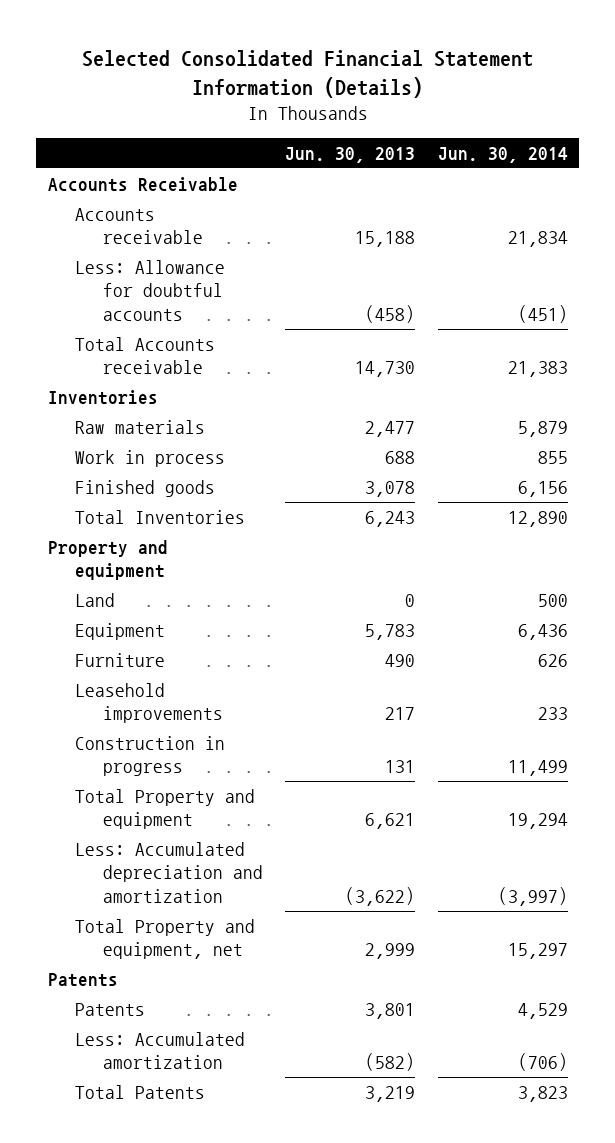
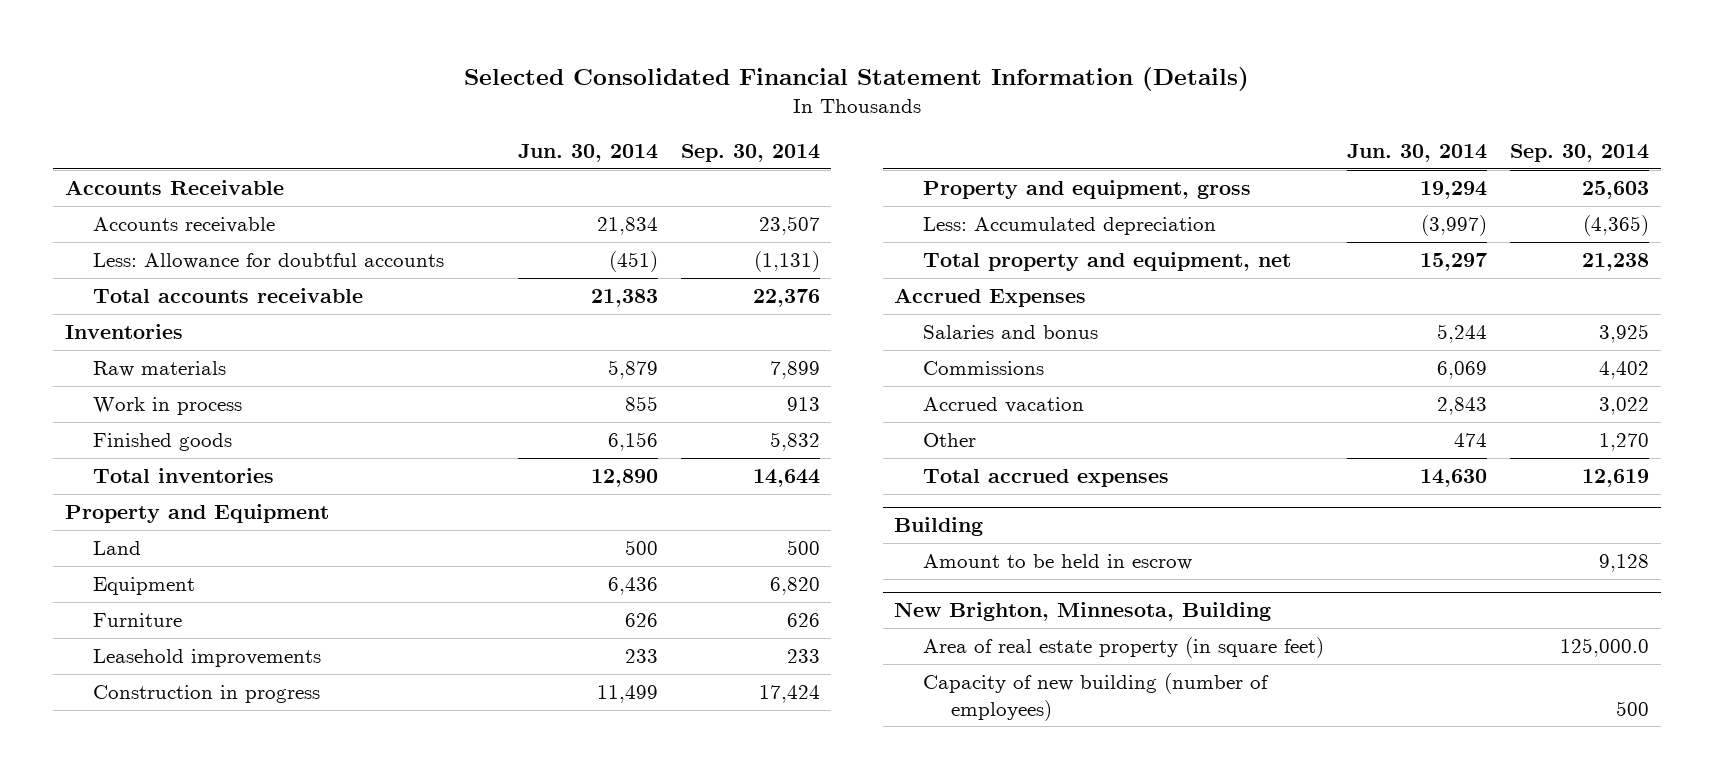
[285,146,416,163] Jun. 30, 2013 -> none
none -> [680,144,820,163] Sep. 30, 2014
[75,336,216,375] Total Accounts receivable -> [93,287,364,303] Total accounts receivable
[75,509,246,524] Total Inventories -> [93,467,275,483] Total inventories
[47,539,168,581] Property and equipment -> [64,503,329,523] Property and Equipment
[47,972,118,987] Patents -> none
[75,1002,146,1016] Patents -> none
[75,1031,246,1070] Less: Accumulated amortization -> none
[75,1084,206,1099] Total Patents -> none
[75,788,256,830] Total Property and equipment -> [922,179,1251,199] Property and equipment, gross
[75,841,263,903] Less: Accumulated depreciation and amortization -> [922,216,1216,235] Less: Accumulated depreciation
[75,918,256,960] Total Property and equipment, net -> [922,251,1291,271] Total property and equipment, net
none -> [894,287,1087,307] Accrued Expenses
none -> [922,324,1098,339] Salaries and bonus
none -> [922,360,1044,375] Commissions
none -> [922,396,1084,413] Accrued vacation
none -> [922,432,976,447] Other
none -> [922,468,1169,487] Total accrued expenses
none -> [894,517,984,537] Building
none -> [922,553,1192,570] Amount to be held in escrow
none -> [894,602,1272,622] New Brighton, Minnesota, Building
none -> [922,636,1324,658] Area of real estate property (in square feet)
none -> [922,672,1269,721] Capacity of new building (number of employees)

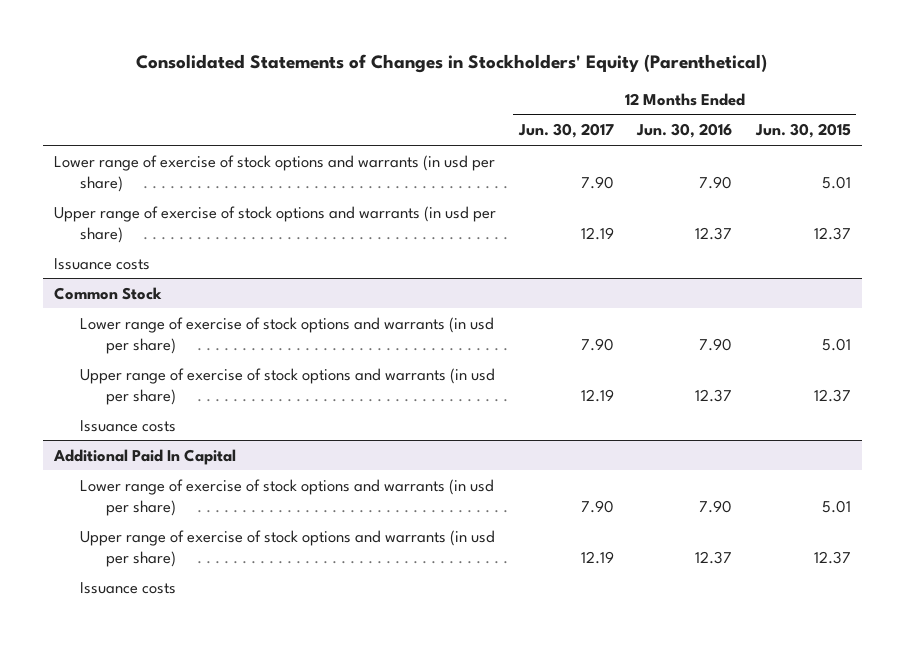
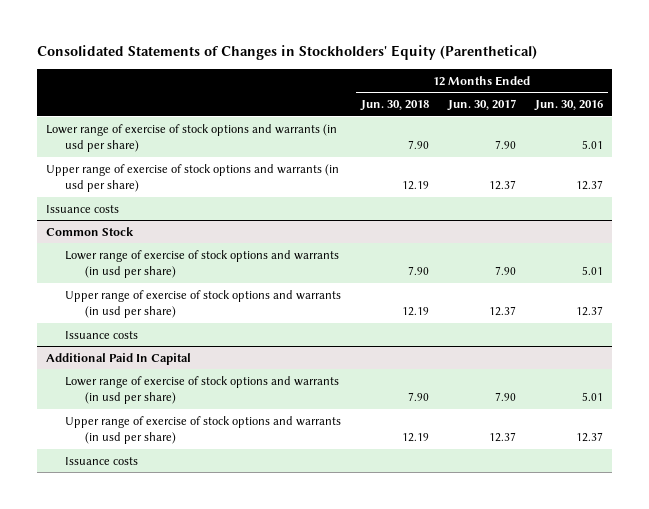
[754,123,851,139] Jun. 30, 2015 -> none
none -> [359,100,429,112] Jun. 30, 2018
[699,175,733,189] 7.90 -> [581,140,603,150] 5.01
[581,226,615,240] 12.19 -> [488,180,516,191] 12.37
[699,337,733,351] 7.90 -> [581,266,603,276] 5.01
[581,388,615,402] 12.19 -> [488,306,516,317] 12.37
[699,499,733,513] 7.90 -> [581,392,603,402] 5.01
[581,550,615,564] 12.19 -> [488,432,516,443] 12.37

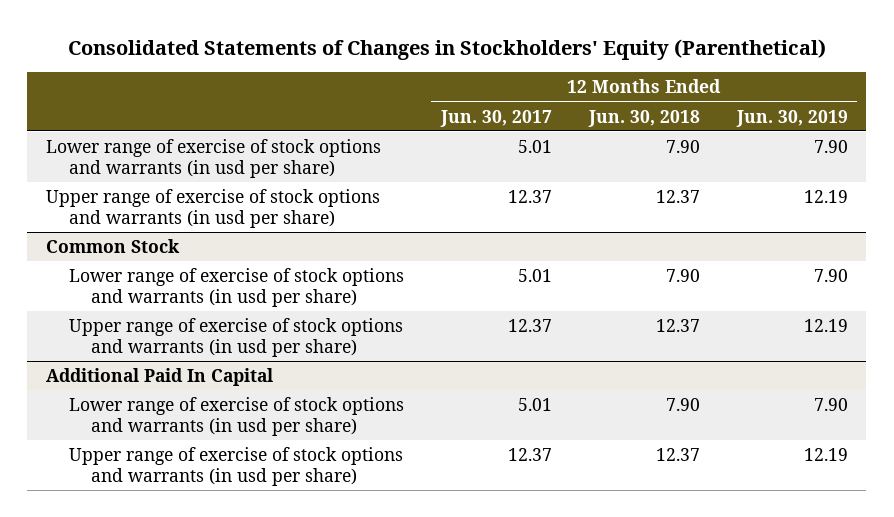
[533,100,603,112] Jun. 30, 2016 -> none
none -> [735,109,848,127] Jun. 30, 2019
[46,204,120,213] Issuance costs -> none
[494,140,516,150] 7.90 -> [517,140,552,154] 5.01
[401,181,429,191] 12.19 -> [655,190,700,204] 12.37
[65,330,139,339] Issuance costs -> none
[494,266,516,276] 7.90 -> [517,269,552,283] 5.01
[401,307,429,317] 12.19 -> [655,319,700,333] 12.37
[65,456,139,465] Issuance costs -> none
[494,392,516,402] 7.90 -> [517,398,552,412] 5.01
[401,433,429,443] 12.19 -> [655,448,700,462] 12.37

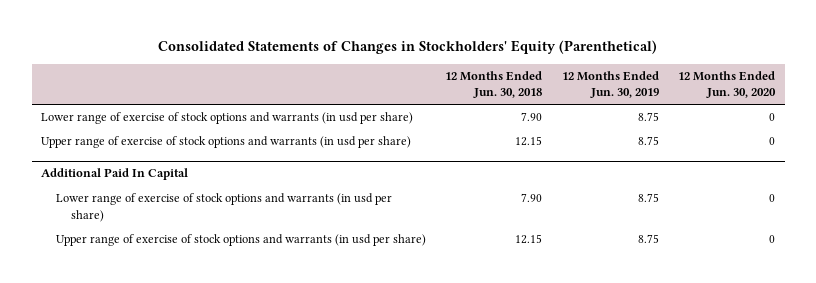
[439,109,552,127] Jun. 30, 2017 -> none
none -> [678,71,777,99] 12 Months Ended Jun. 30, 2020
[45,239,180,254] Common Stock -> none
[68,268,404,307] Lower range of exercise of stock options and warrants (in usd per share) -> none
[68,318,403,357] Upper range of exercise of stock options and warrants (in usd per share) -> none
[813,140,848,154] 7.90 -> [637,112,659,122] 8.75
[655,190,700,204] 12.37 -> [515,136,543,147] 12.15
[803,190,848,204] 12.19 -> [637,136,659,146] 8.75
[813,398,848,412] 7.90 -> [637,193,659,203] 8.75
[655,448,700,462] 12.37 -> [515,234,543,245] 12.15
[803,448,848,462] 12.19 -> [637,234,659,244] 8.75

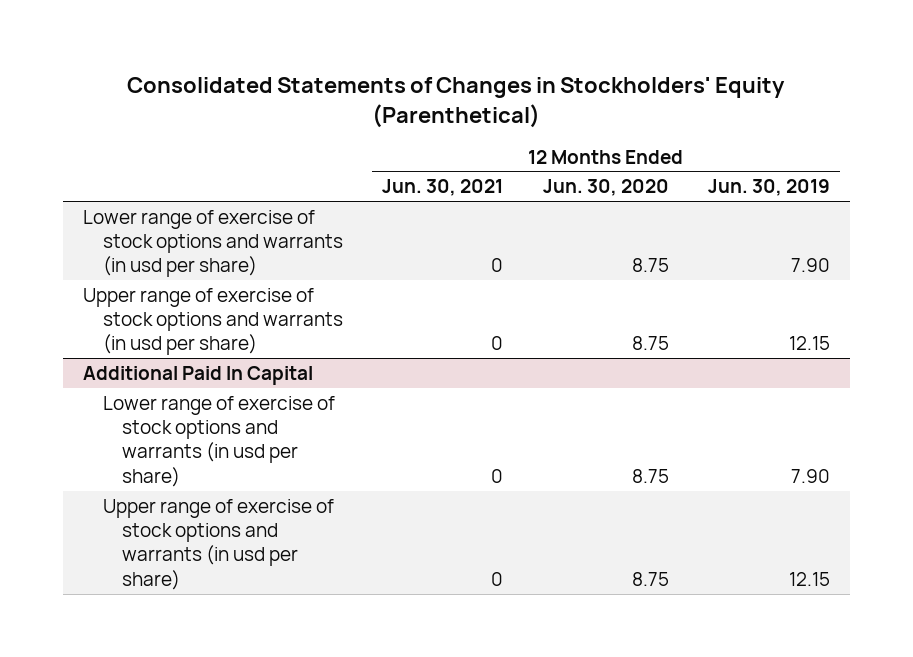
[445,71,543,99] 12 Months Ended Jun. 30, 2018 -> none
none -> [382,179,504,197] Jun. 30, 2021
[637,112,659,122] 8.75 -> [790,258,830,273] 7.90
[769,113,776,122] 0 -> [631,258,669,273] 8.75
[637,136,659,146] 8.75 -> [788,336,830,351] 12.15
[769,137,776,146] 0 -> [631,336,669,351] 8.75
[637,193,659,203] 8.75 -> [790,468,830,483] 7.90
[769,194,776,203] 0 -> [631,468,669,483] 8.75
[637,234,659,244] 8.75 -> [788,571,830,586] 12.15
[769,235,776,244] 0 -> [631,571,669,586] 8.75

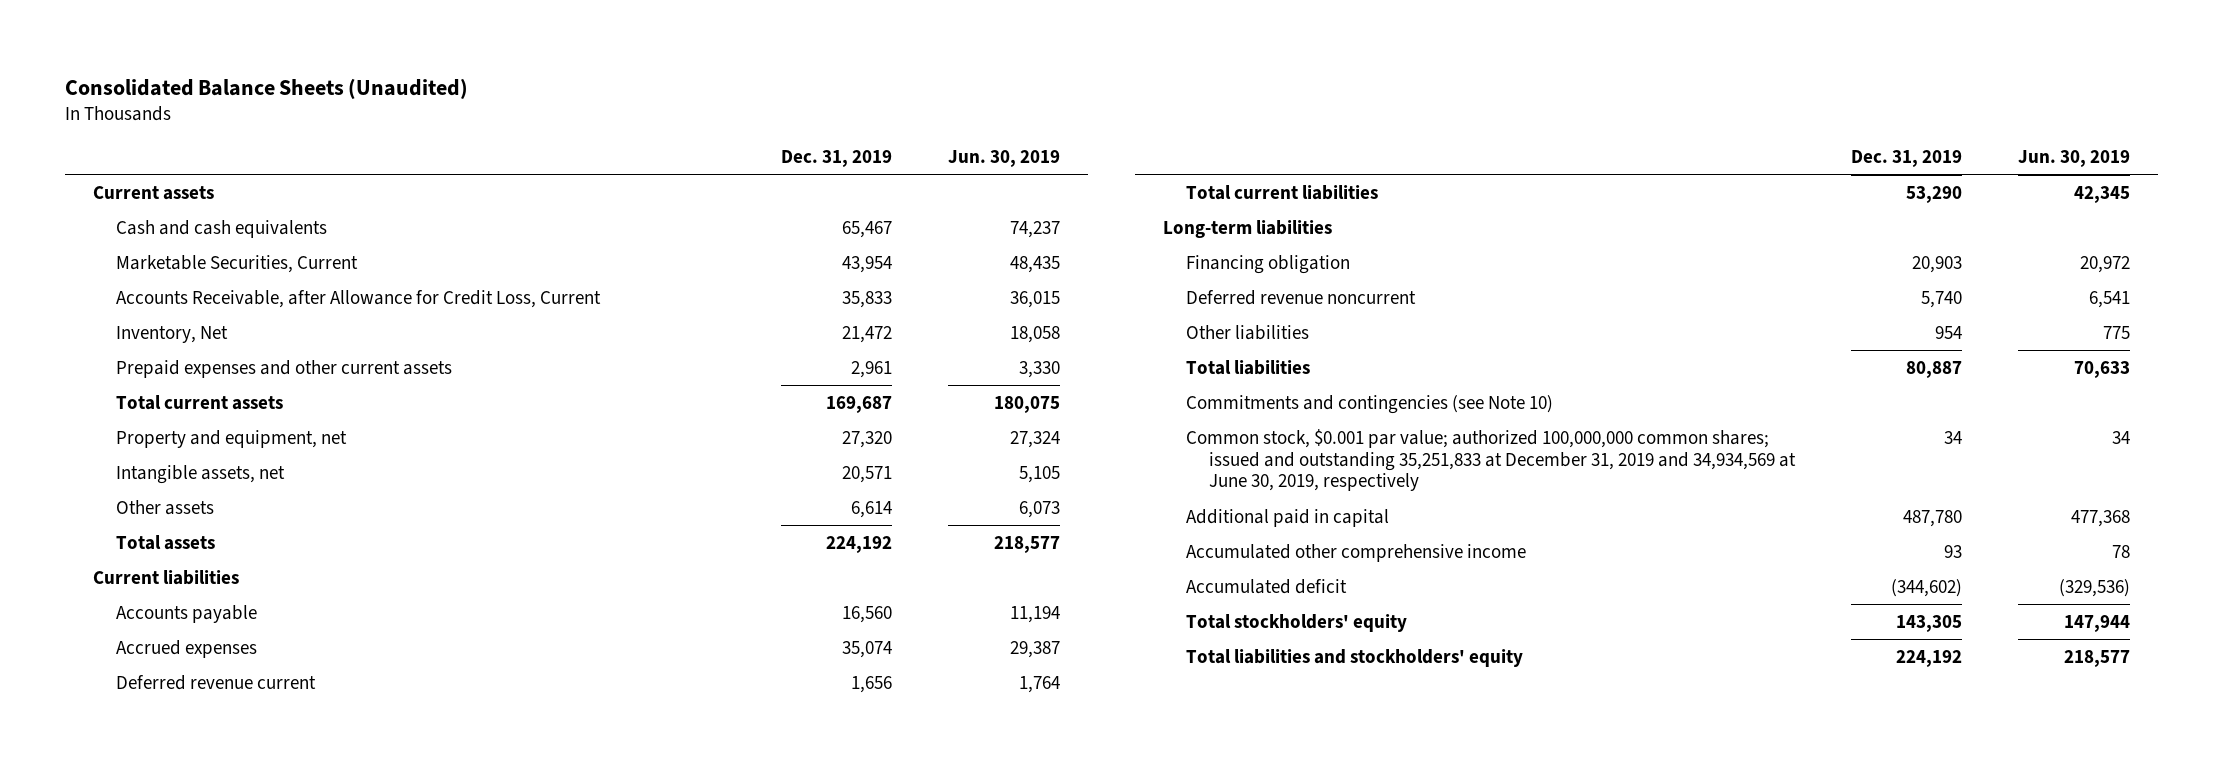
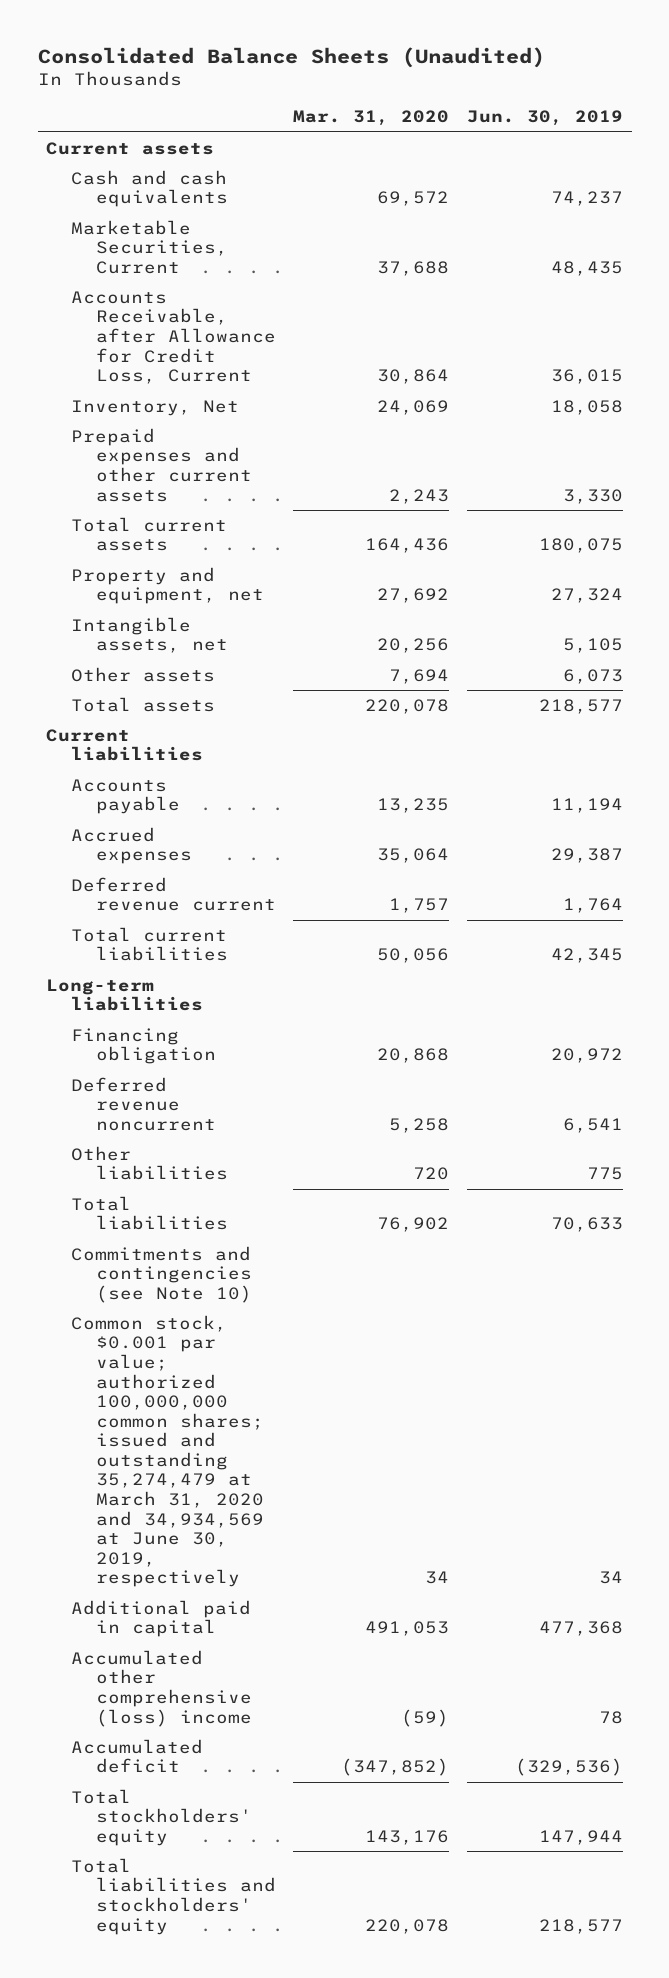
[781,149,893,167] Dec. 31, 2019 -> none
none -> [293,110,450,127] Mar. 31, 2020
[1186,428,1797,492] Common stock, $0.001 par value; authorized 100,000,000 common shares; issued and outstanding 35,251,833 at December 31, 2019 and 34,934,569 at June 30, 2019, respectively -> [71,1314,264,1588] Common stock, $0.001 par value; authorized 100,000,000 common shares; issued and outstanding 35,274,479 at March 31, 2020 and 34,934,569 at June 30, 2019, respectively
[1186,543,1527,562] Accumulated other comprehensive income -> [71,1649,252,1727] Accumulated other comprehensive (loss) income

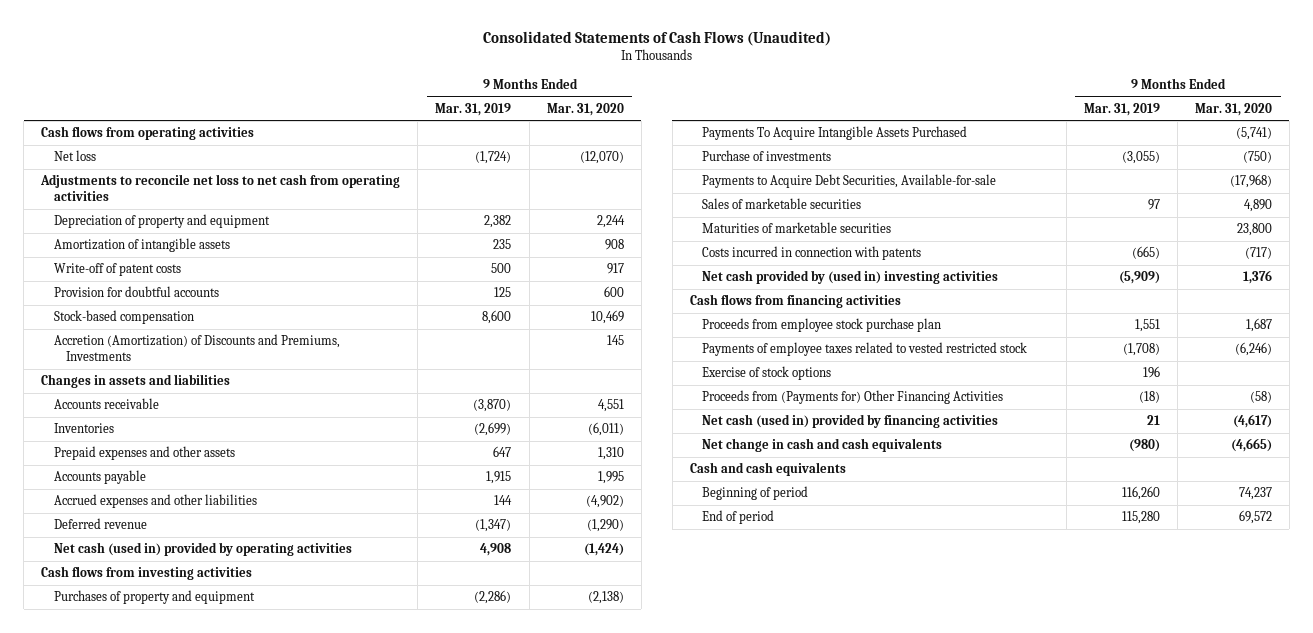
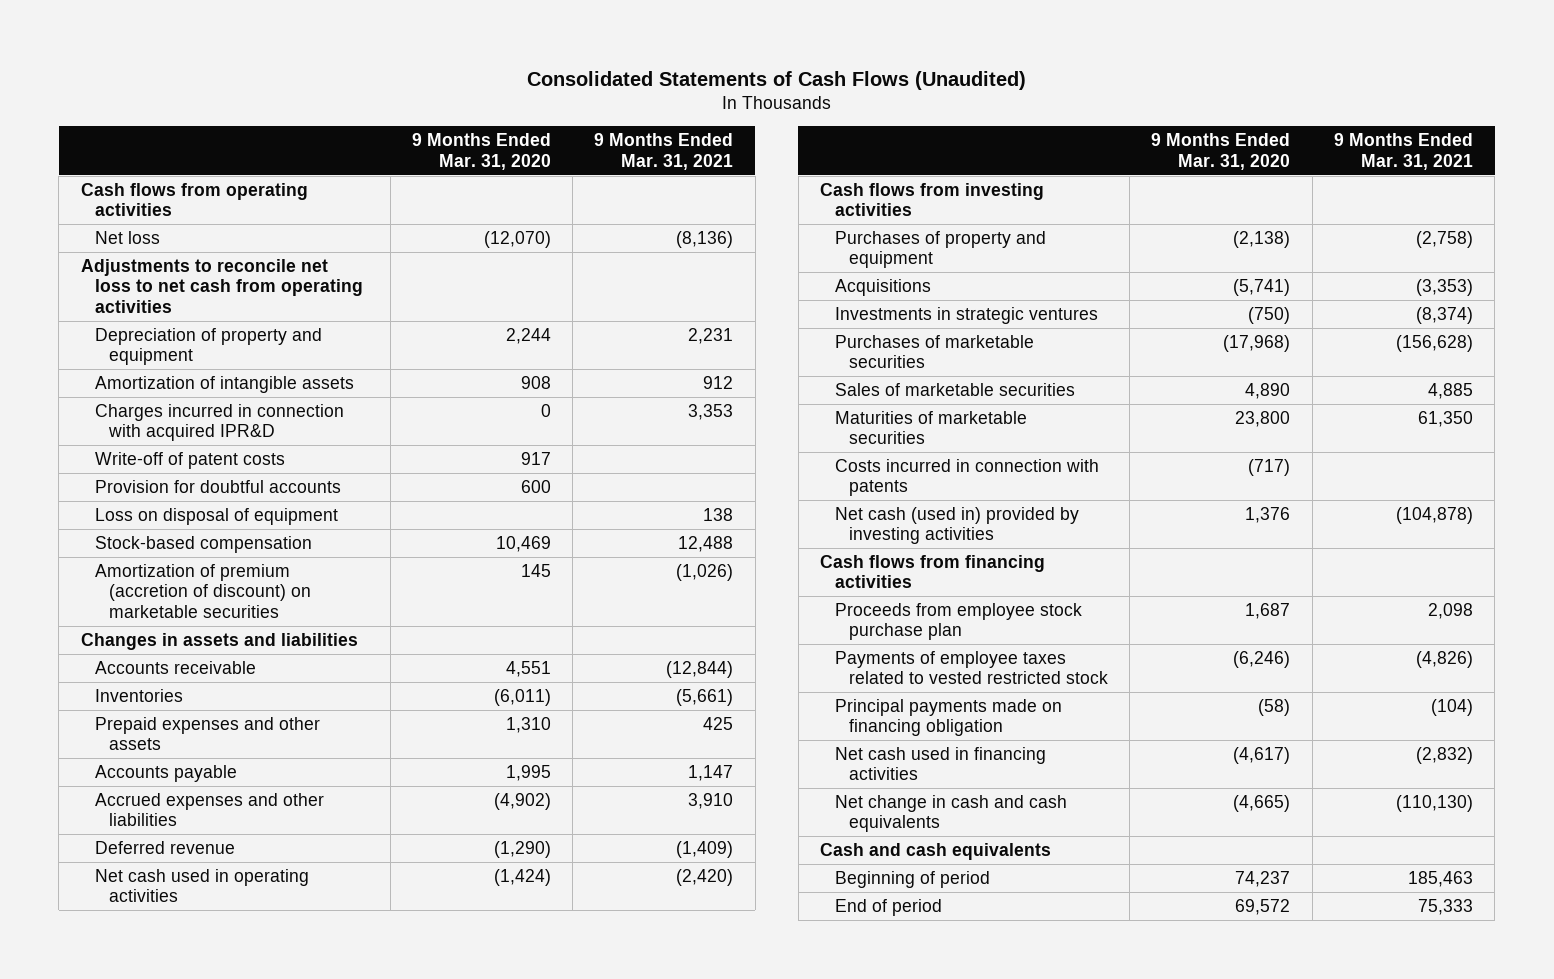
[435,102,512,116] Mar. 31, 2019 -> none
none -> [594,133,734,170] 9 Months Ended Mar. 31, 2021
none -> [95,404,345,442] Charges incurred in connection with acquired IPR&D
none -> [95,508,339,526] Loss on disposal of equipment
[53,334,340,361] Accretion (Amortization) of Discounts and Premiums, Investments -> [95,564,312,618] Amortization of premium (accretion of discount) on marketable securities
[53,542,352,557] Net cash (used in) provided by operating activities -> [95,869,310,903] Net cash used in operating activities
[702,126,968,141] Payments To Acquire Intangible Assets Purchased -> [834,279,931,297] Acquisitions
[702,150,832,162] Purchase of investments -> [834,307,1098,325] Investments in strategic ventures
[702,174,997,189] Payments to Acquire Debt Securities, Available-for-sale -> [834,335,1034,369] Purchases of marketable securities
[702,270,999,285] Net cash provided by (used in) investing activities -> [834,507,1079,545] Net cash (used in) provided by investing activities
[702,366,832,381] Exercise of stock options -> none
[702,390,1004,405] Proceeds from (Payments for) Other Financing Activities -> [834,699,1062,737] Principal payments made on financing obligation
[702,414,999,429] Net cash (used in) provided by financing activities -> [834,747,1046,781] Net cash used in financing activities

